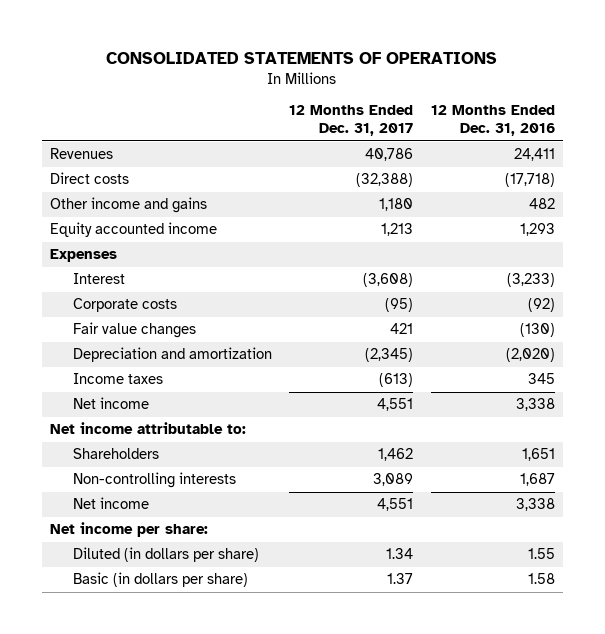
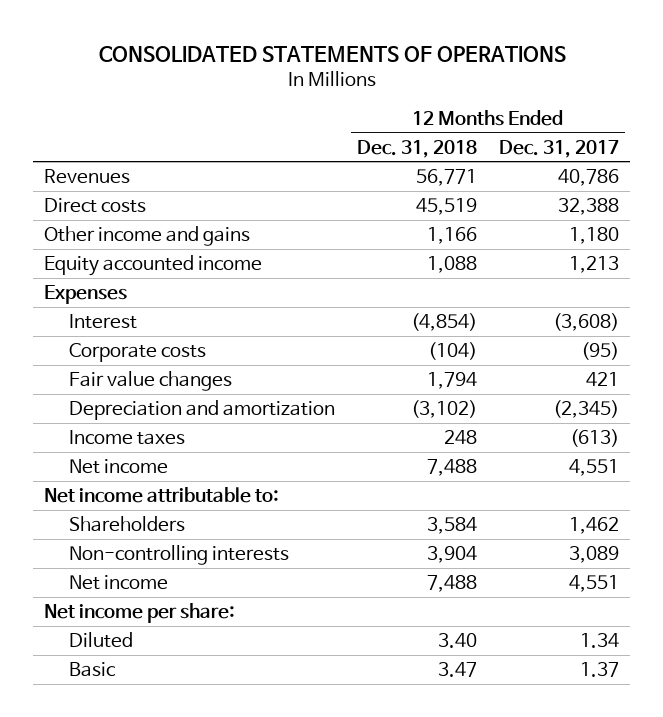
[430,105,555,137] 12 Months Ended Dec. 31, 2016 -> none
none -> [356,139,477,158] Dec. 31, 2018
[356,173,414,188] (32,388) -> [558,197,620,215] 32,388
[72,547,259,563] Diluted (in dollars per share) -> [68,631,133,648] Diluted
[72,572,248,588] Basic (in dollars per share) -> [68,661,116,677] Basic

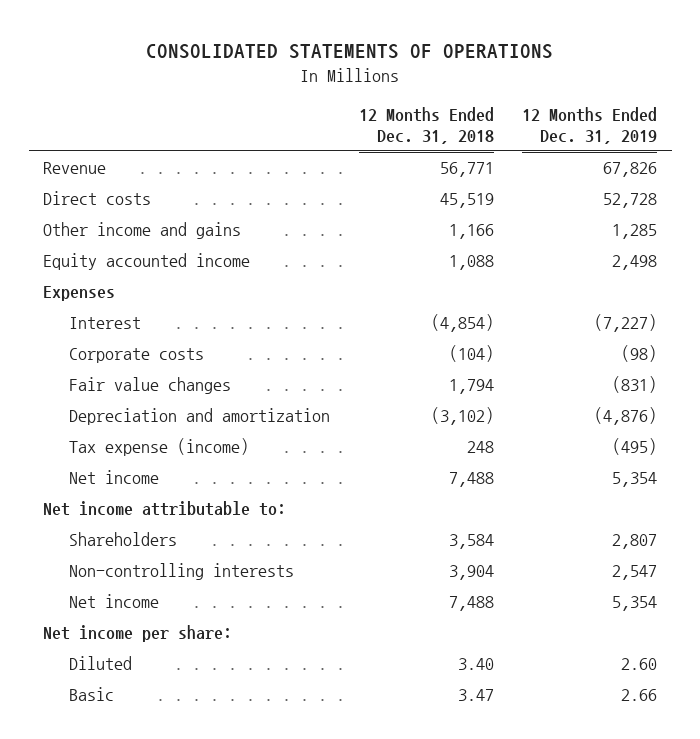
[499,139,620,158] Dec. 31, 2017 -> none
none -> [522,106,658,145] 12 Months Ended Dec. 31, 2019
[44,168,131,184] Revenues -> [43,162,107,175] Revenue
[68,429,185,445] Income taxes -> [69,438,250,457] Tax expense (income)

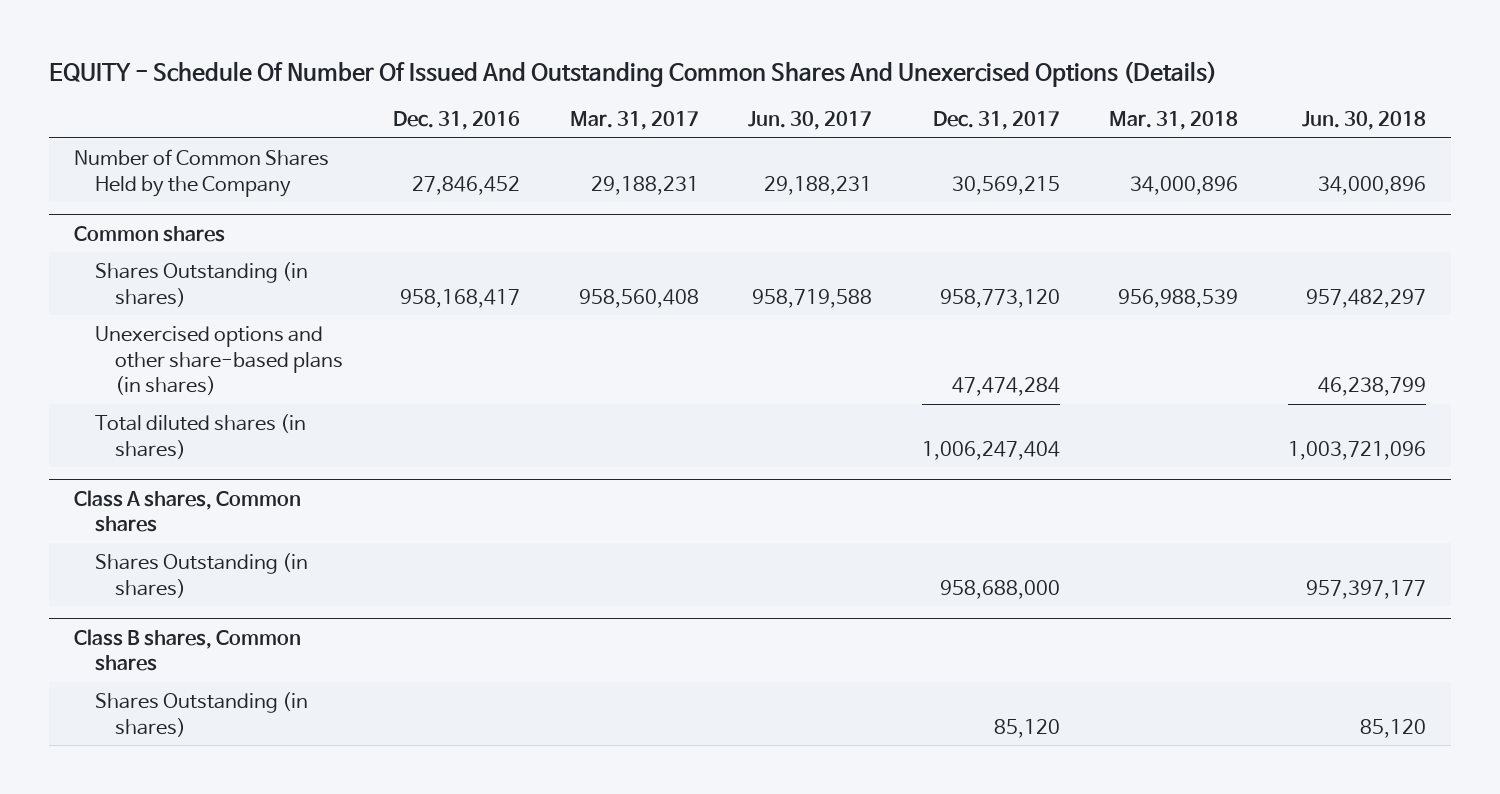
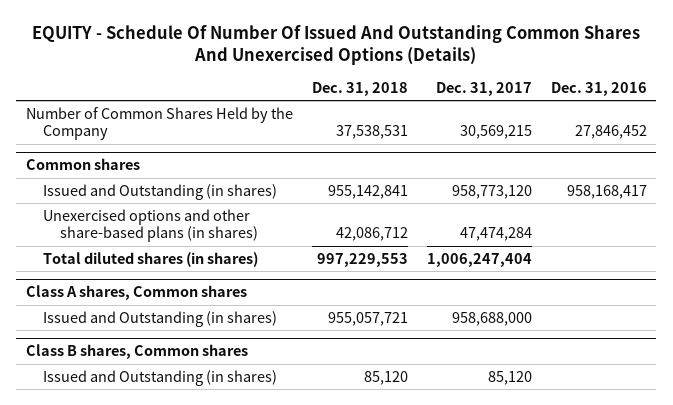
[569,111,699,131] Mar. 31, 2017 -> none
[748,111,873,131] Jun. 30, 2017 -> none
[1109,111,1239,131] Mar. 31, 2018 -> none
[1302,111,1427,131] Jun. 30, 2018 -> none
none -> [311,81,408,96] Dec. 31, 2018
[94,262,308,307] Shares Outstanding (in shares) -> [42,183,277,200] Issued and Outstanding (in shares)
[94,553,308,598] Shares Outstanding (in shares) -> [42,310,277,327] Issued and Outstanding (in shares)
[94,692,308,737] Shares Outstanding (in shares) -> [42,369,277,386] Issued and Outstanding (in shares)

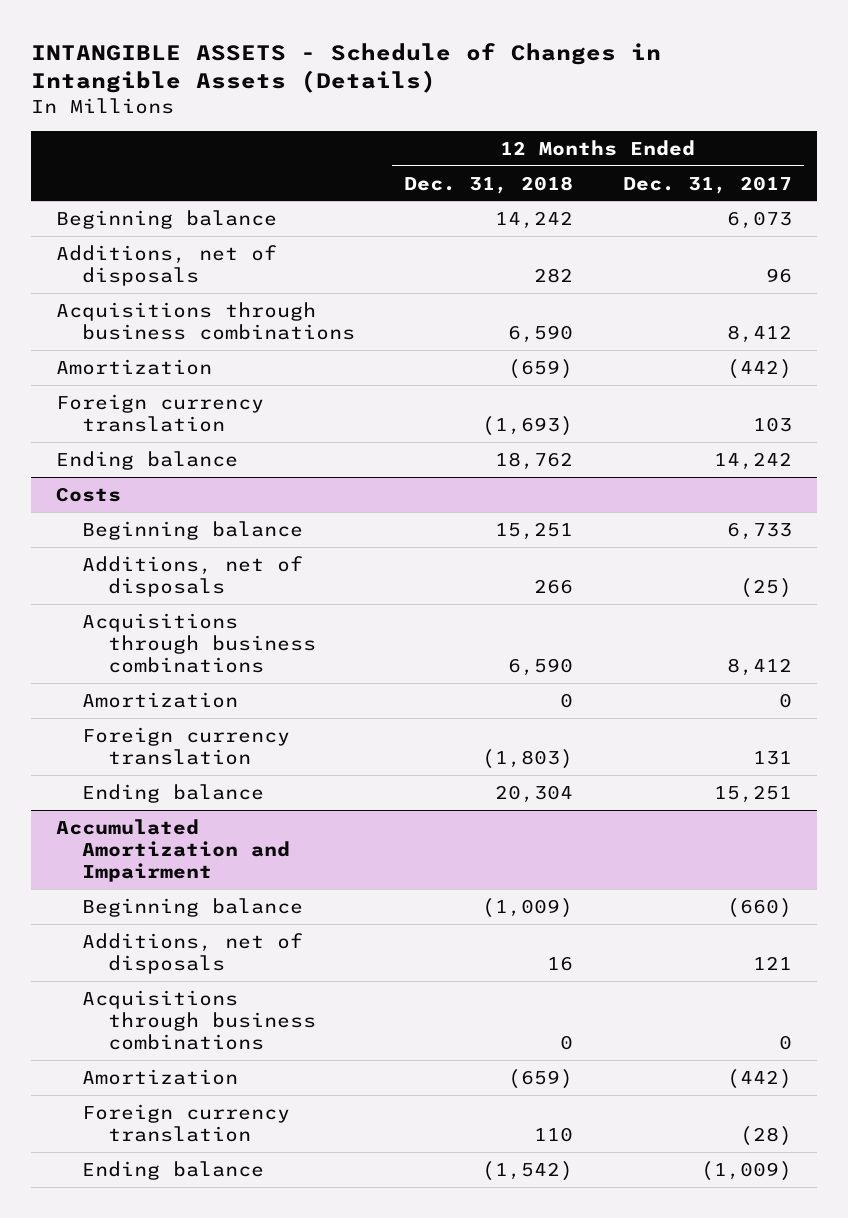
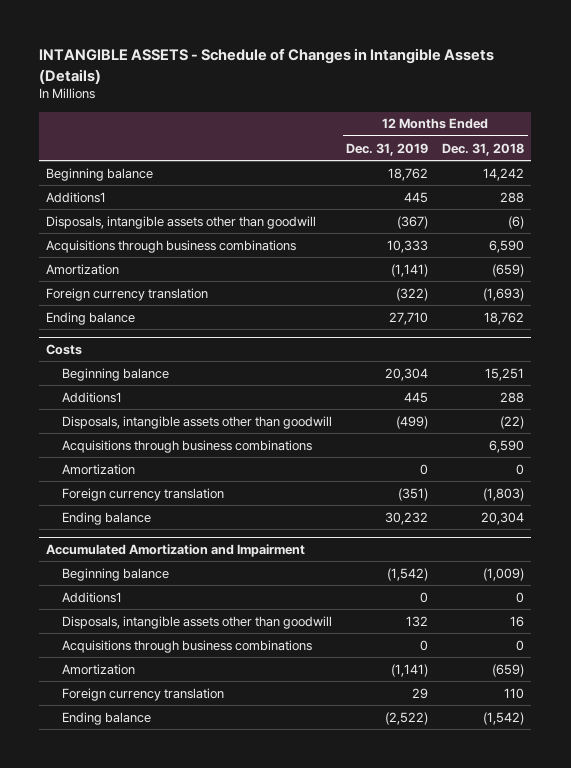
[622,175,792,194] Dec. 31, 2017 -> none
none -> [346,142,429,156] Dec. 31, 2019
[56,244,278,286] Additions, net of disposals -> none
none -> [46,191,107,203] Additions1
none -> [46,215,317,229] Disposals, intangible assets other than goodwill
[81,555,303,597] Additions, net of disposals -> none
none -> [62,391,123,403] Additions1
none -> [62,415,333,429] Disposals, intangible assets other than goodwill
[81,932,303,974] Additions, net of disposals -> none
none -> [62,591,123,603] Additions1
none -> [62,615,333,629] Disposals, intangible assets other than goodwill

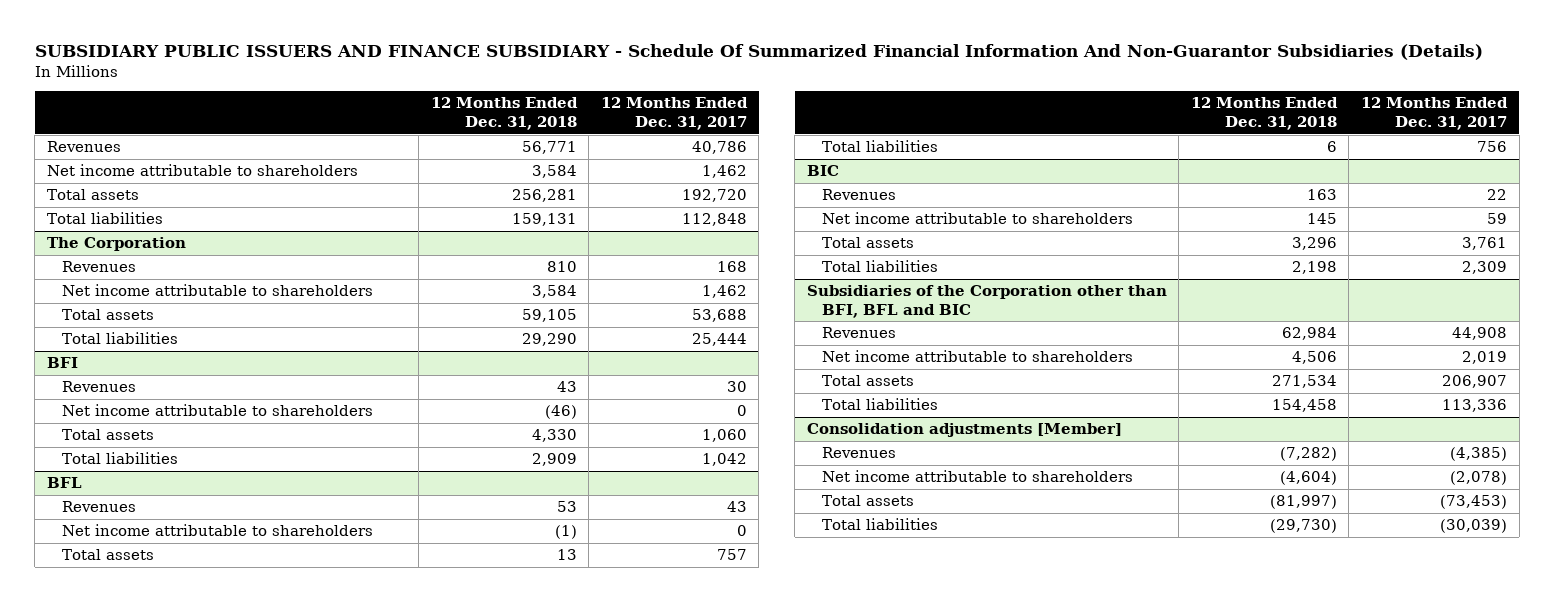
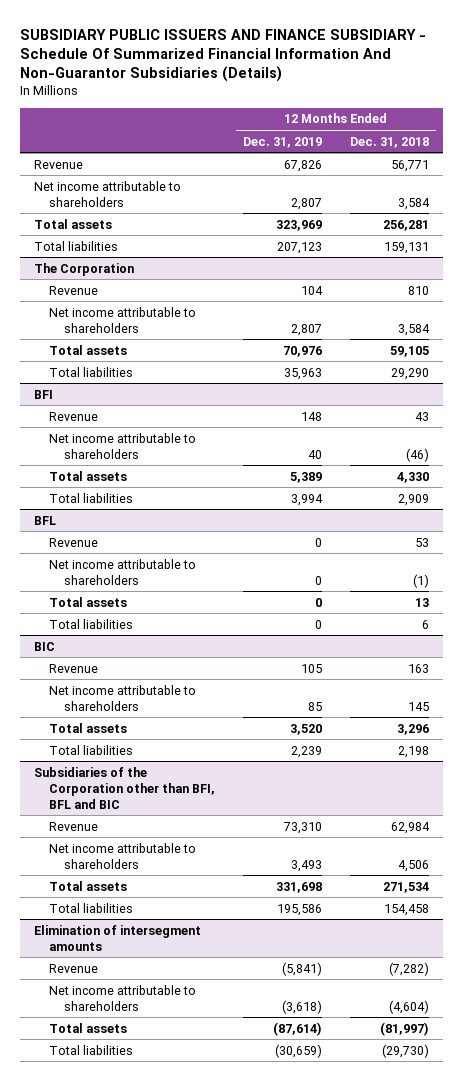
[600,97,748,130] 12 Months Ended Dec. 31, 2017 -> none
none -> [243,136,323,148] Dec. 31, 2019
[46,141,121,153] Revenues -> [34,159,84,169] Revenue
[62,261,137,273] Revenues -> [48,285,98,295] Revenue
[62,381,137,393] Revenues -> [48,411,98,421] Revenue
[62,501,137,513] Revenues -> [48,537,98,547] Revenue
[822,189,897,201] Revenues -> [48,663,98,673] Revenue
[822,327,897,339] Revenues -> [48,821,98,831] Revenue
[806,423,1122,438] Consolidation adjustments [Member] -> [34,924,202,951] Elimination of intersegment amounts
[822,447,897,459] Revenues -> [48,963,98,973] Revenue

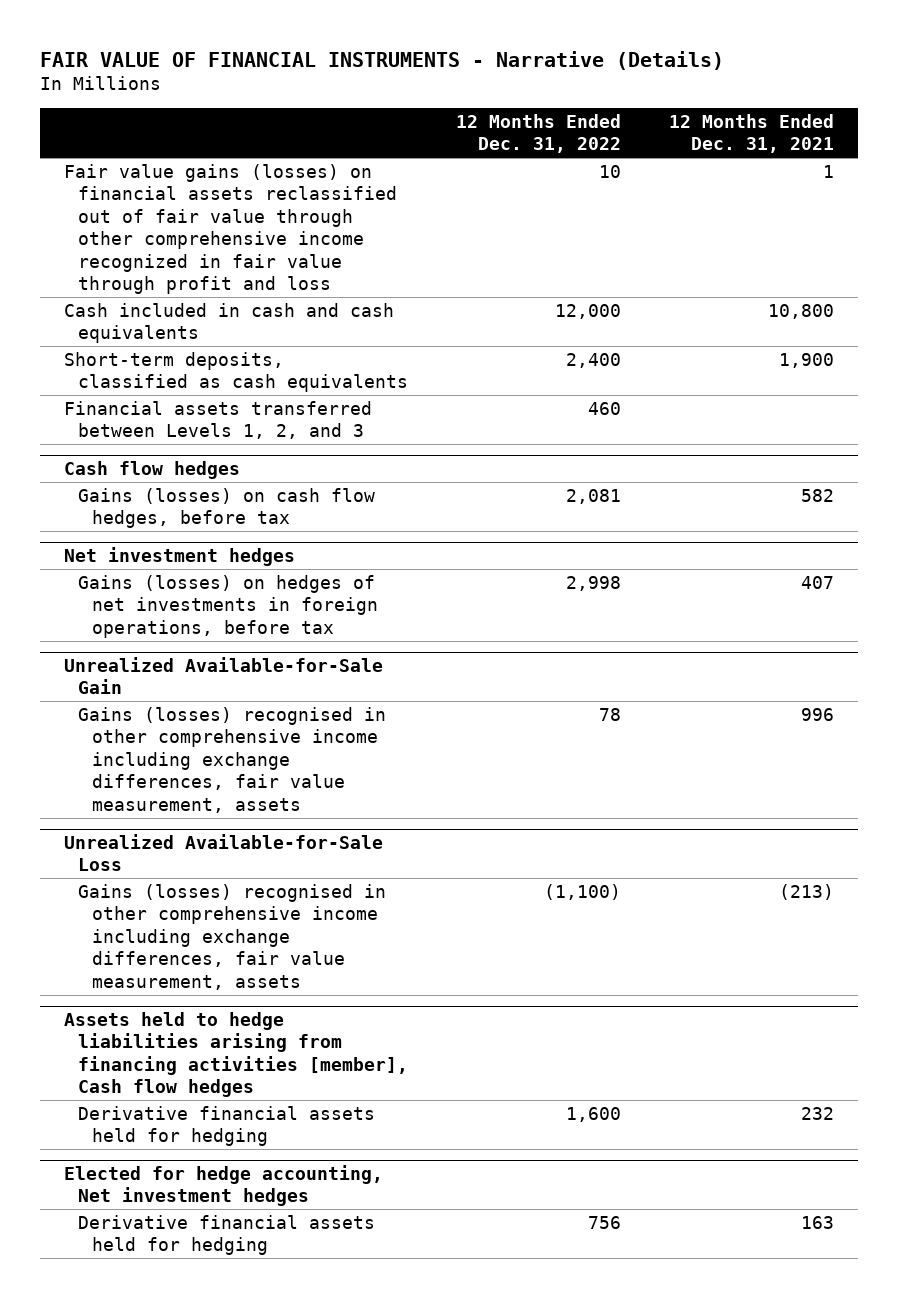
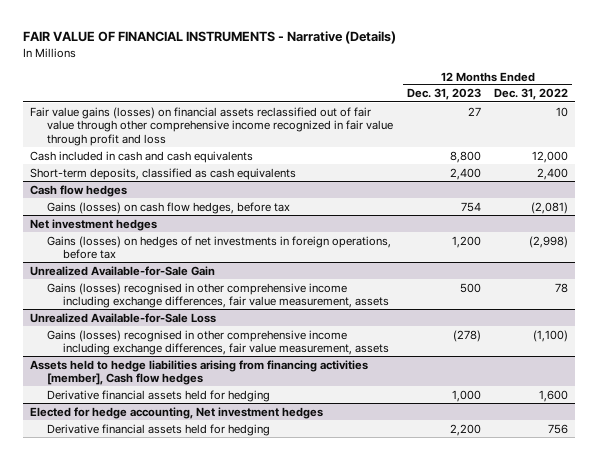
[669,113,835,154] 12 Months Ended Dec. 31, 2021 -> none
none -> [406,88,481,101] Dec. 31, 2023
[63,400,372,440] Financial assets transferred between Levels 1, 2, and 3 -> none
[565,488,621,504] 2,081 -> [531,201,569,214] (2,081)
[565,575,621,591] 2,998 -> [529,235,569,248] (2,998)

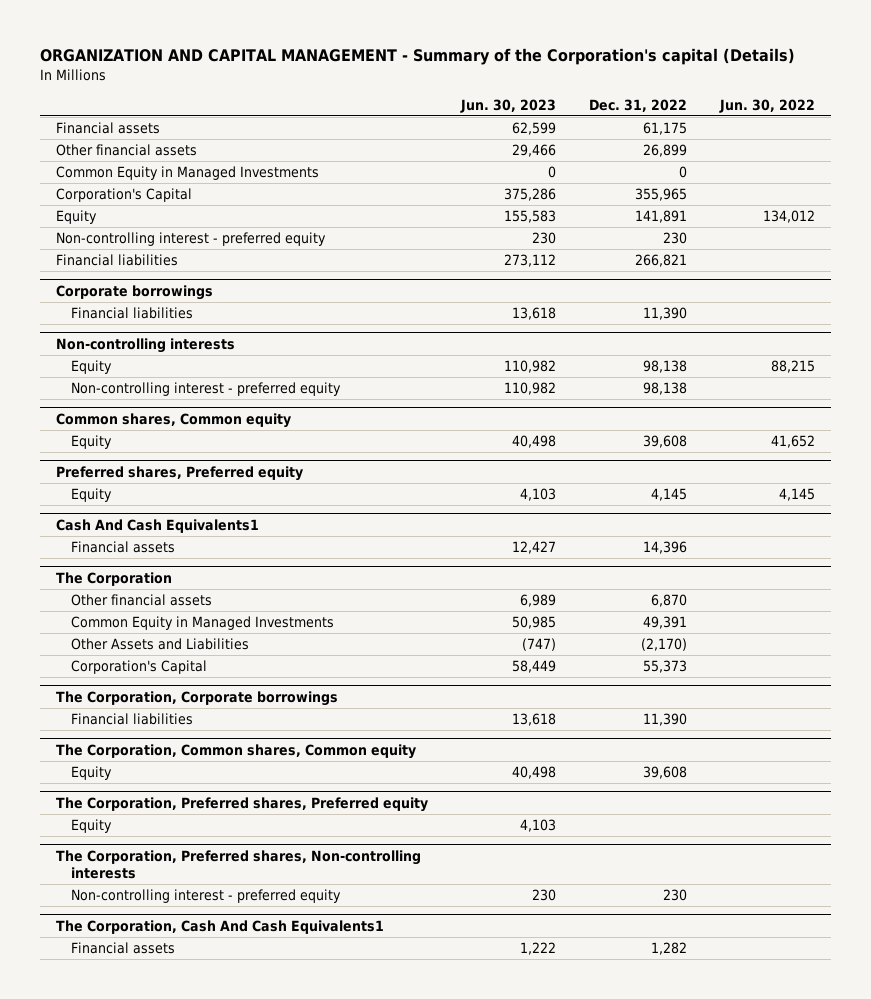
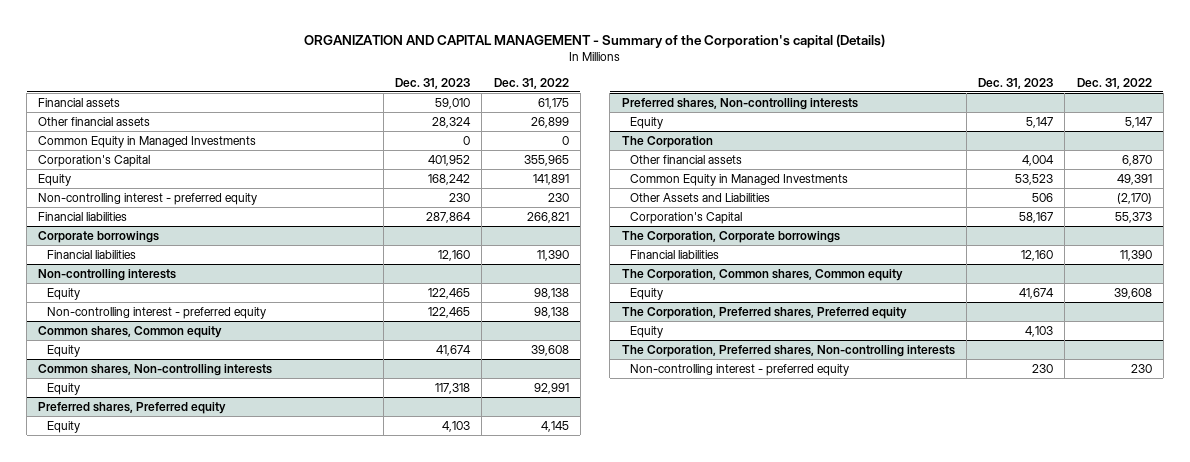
[460,98,557,113] Jun. 30, 2023 -> none
[718,98,815,113] Jun. 30, 2022 -> none
none -> [395,77,471,89] Dec. 31, 2023
none -> [38,363,273,376] Common shares, Non-controlling interests
none -> [46,382,80,395] Equity
[56,518,260,533] Cash And Cash Equivalents1 -> none
[71,541,176,554] Financial assets -> none
none -> [621,97,858,110] Preferred shares, Non-controlling interests
none -> [630,116,664,129] Equity
[56,919,385,934] The Corporation, Cash And Cash Equivalents1 -> none
[71,942,176,955] Financial assets -> none

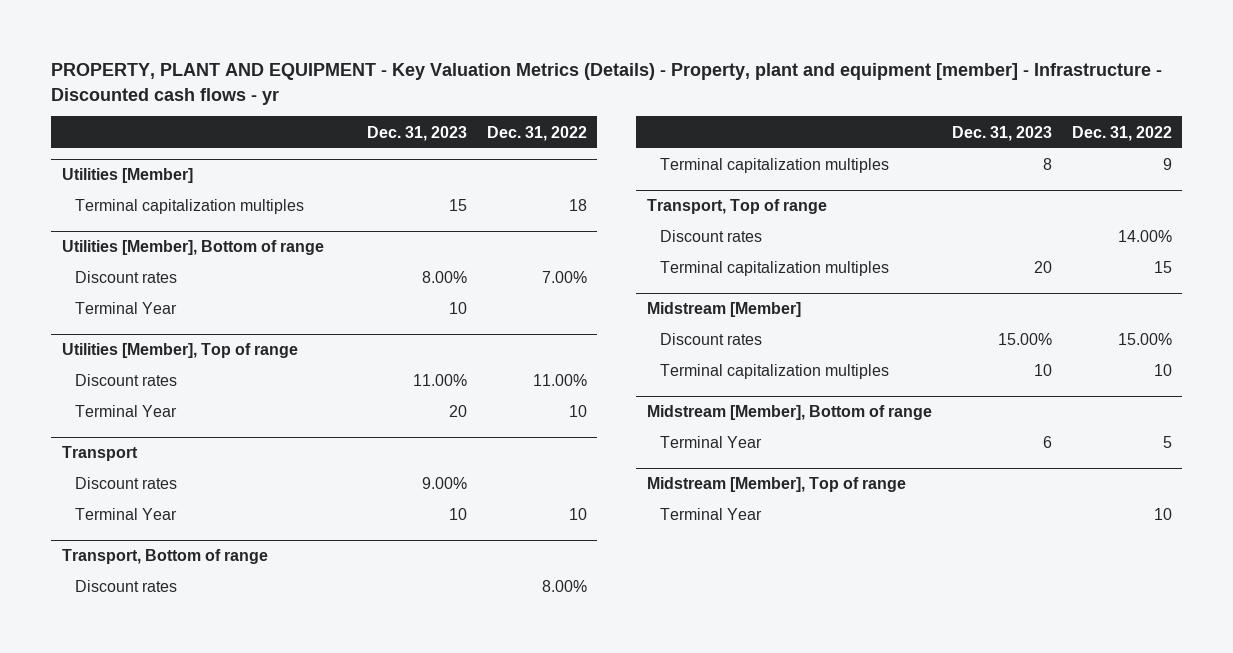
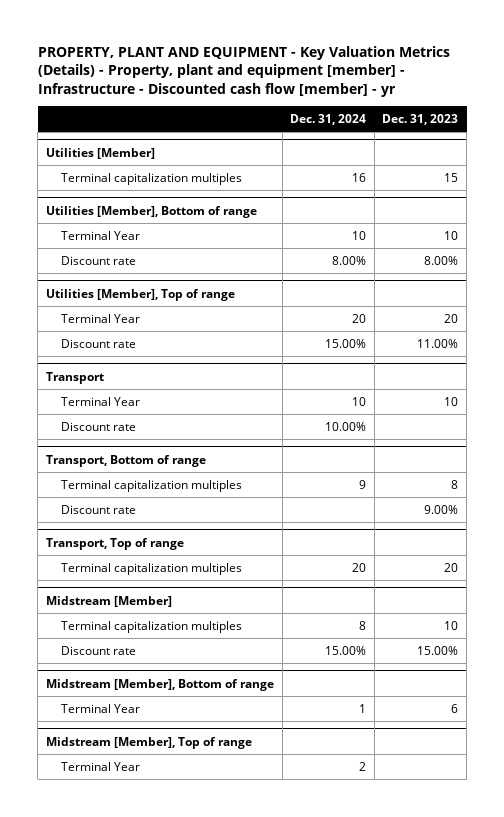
[51,63,1163,105] PROPERTY, PLANT AND EQUIPMENT - Key Valuation Metrics (Details) - Property, plant and equipment [member] - Infrastructure - Discounted cash flows - yr -> [37,45,450,98] PROPERTY, PLANT AND EQUIPMENT - Key Valuation Metrics (Details) - Property, plant and equipment [member] - Infrastructure - Discounted cash flow [member] - yr
[486,125,587,141] Dec. 31, 2022 -> none
none -> [290,114,367,126] Dec. 31, 2024
[74,271,177,284] Discount rates -> none
none -> [60,255,136,265] Discount rate
[74,374,177,387] Discount rates -> none
none -> [60,338,136,348] Discount rate
[74,477,177,490] Discount rates -> none
none -> [60,421,136,431] Discount rate
[74,580,177,593] Discount rates -> none
none -> [60,504,136,514] Discount rate
[659,230,762,243] Discount rates -> none
[659,333,762,346] Discount rates -> none
none -> [60,645,136,655] Discount rate

